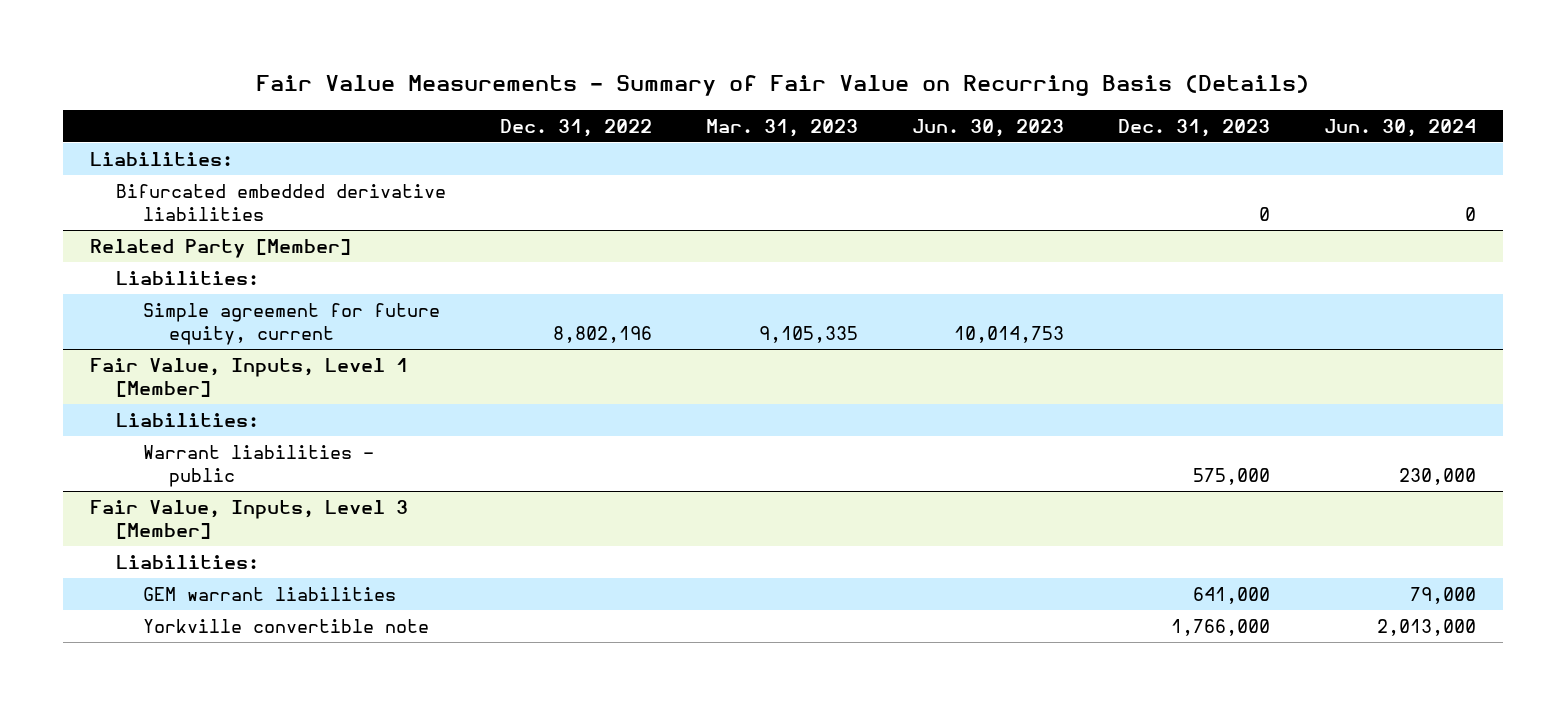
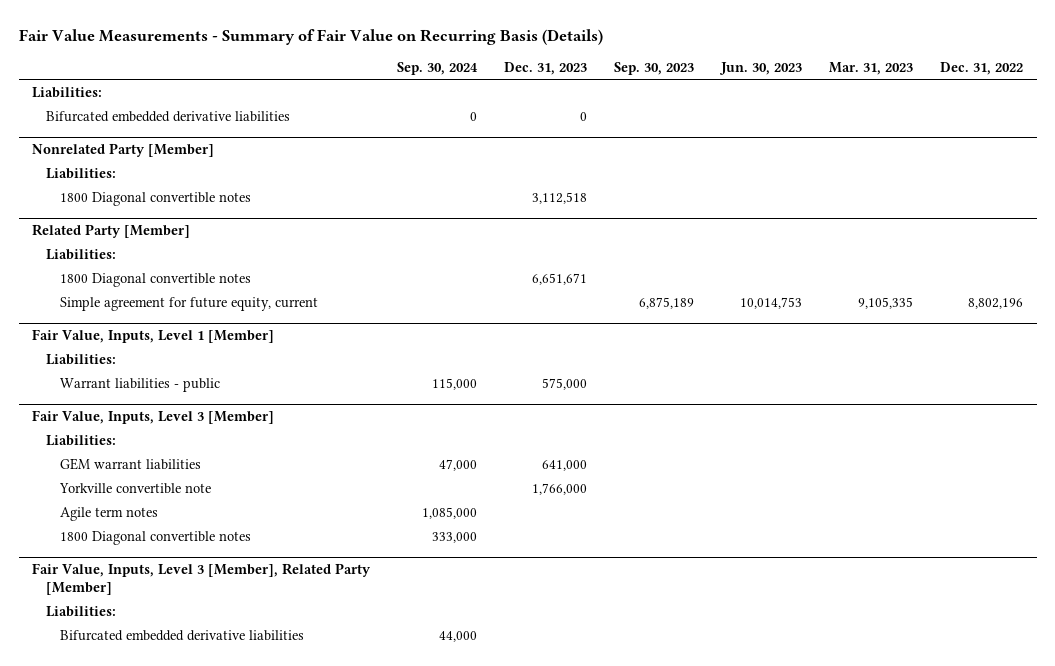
[1324,118,1477,137] Jun. 30, 2024 -> none
none -> [397,61,479,75] Sep. 30, 2024
none -> [614,61,695,75] Sep. 30, 2023
none -> [32,142,215,157] Nonrelated Party [Member]
none -> [46,167,117,179] Liabilities:
none -> [59,191,251,206] 1800 Diagonal convertible notes
none -> [59,272,251,287] 1800 Diagonal convertible notes
none -> [59,506,158,521] Agile term notes
none -> [59,530,251,545] 1800 Diagonal convertible notes
none -> [32,562,372,595] Fair Value, Inputs, Level 3 [Member], Related Party [Member]
none -> [46,605,117,617] Liabilities:
none -> [59,629,304,641] Bifurcated embedded derivative liabilities

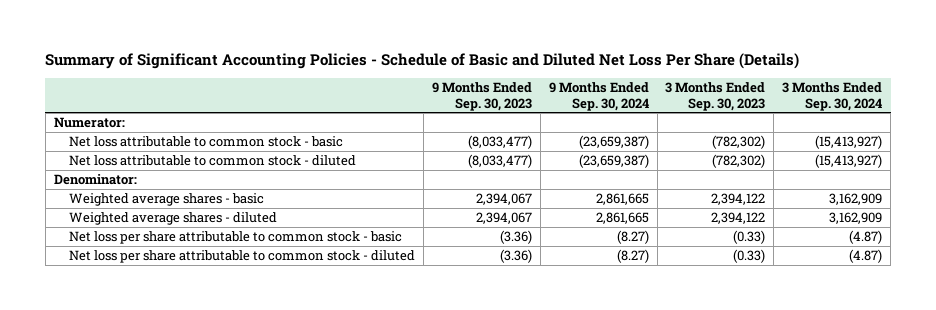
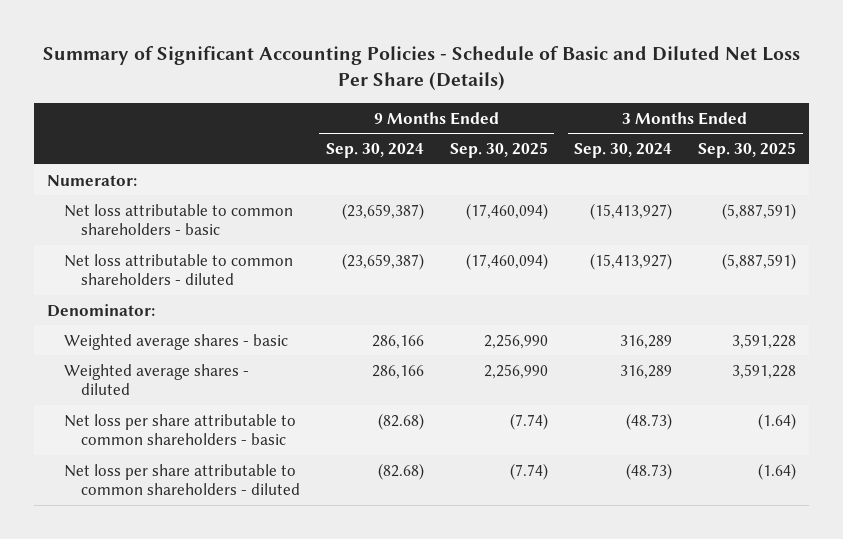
[431,82,532,111] 9 Months Ended Sep. 30, 2023 -> none
[665,82,766,111] 3 Months Ended Sep. 30, 2023 -> none
none -> [449,142,548,159] Sep. 30, 2025
none -> [698,142,797,159] Sep. 30, 2025
[68,135,343,147] Net loss attributable to common stock - basic -> [63,203,293,236] Net loss attributable to common shareholders - basic
[68,154,356,166] Net loss attributable to common stock - diluted -> [63,253,293,286] Net loss attributable to common shareholders - diluted
[595,192,649,205] 2,861,665 -> [371,334,424,349] 286,166
[829,192,883,205] 3,162,909 -> [620,334,673,349] 316,289
[595,211,649,224] 2,861,665 -> [371,364,424,379] 286,166
[829,211,883,224] 3,162,909 -> [620,364,673,379] 316,289
[68,230,402,244] Net loss per share attributable to common stock - basic -> [63,413,296,446] Net loss per share attributable to common shareholders - basic
[616,229,649,244] (8.27) -> [377,412,424,430] (82.68)
[849,229,883,244] (4.87) -> [626,412,673,430] (48.73)
[68,249,415,263] Net loss per share attributable to common stock - diluted -> [63,463,300,496] Net loss per share attributable to common shareholders - diluted
[616,248,649,263] (8.27) -> [377,462,424,480] (82.68)
[849,248,883,263] (4.87) -> [626,462,673,480] (48.73)

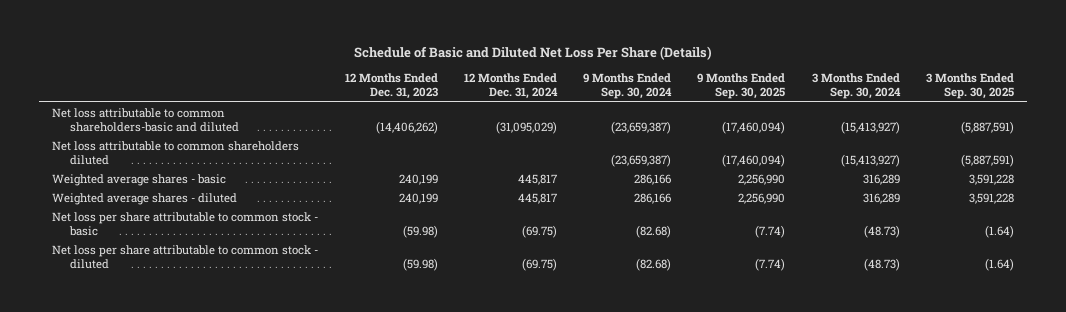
[42,46,800,91] Summary of Significant Accounting Policies - Schedule of Basic and Diluted Net Loss Per Share (Details) -> [354,46,713,61] Schedule of Basic and Diluted Net Loss Per Share (Details)
none -> [344,73,438,100] 12 Months Ended Dec. 31, 2023
none -> [463,73,558,100] 12 Months Ended Dec. 31, 2024
[46,174,137,186] Numerator: -> none
[46,303,155,317] Denominator: -> none
[63,203,293,236] Net loss attributable to common shareholders - basic -> [52,107,240,132] Net loss attributable to common shareholders-basic and diluted
[63,253,293,286] Net loss attributable to common shareholders - diluted -> [52,140,300,165] Net loss attributable to common shareholders diluted
[63,413,296,446] Net loss per share attributable to common shareholders - basic -> [52,211,319,236] Net loss per share attributable to common stock - basic
[63,463,300,496] Net loss per share attributable to common shareholders - diluted -> [52,244,319,269] Net loss per share attributable to common stock - diluted

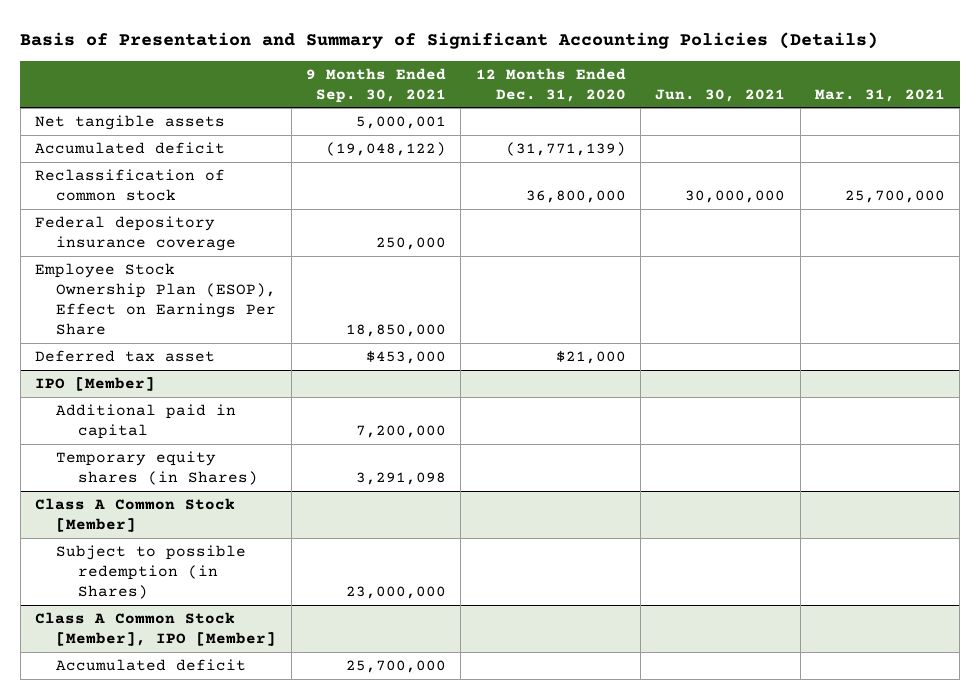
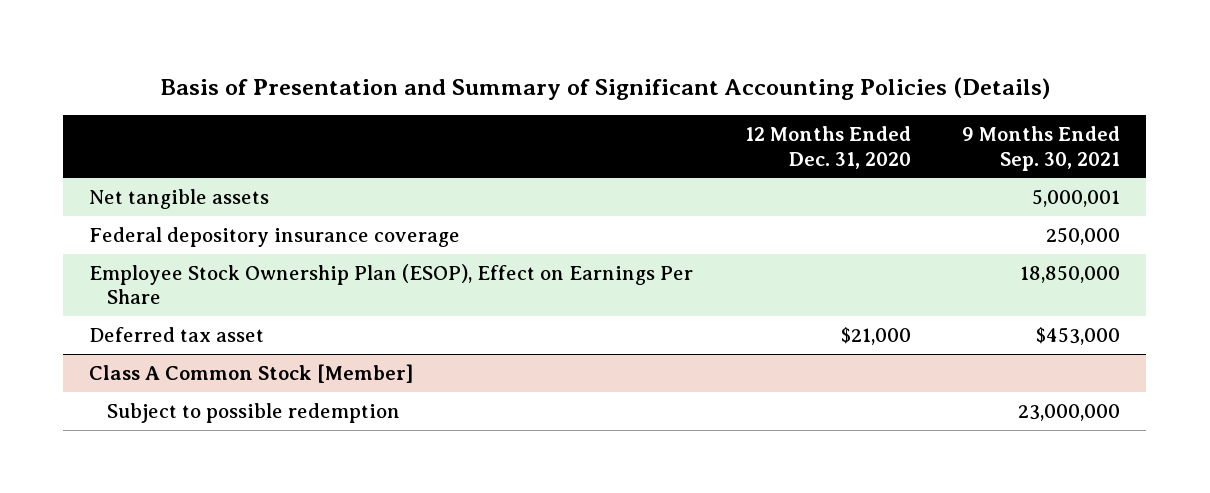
[655,88,786,102] Jun. 30, 2021 -> none
[815,88,946,102] Mar. 31, 2021 -> none
[34,142,225,155] Accumulated deficit -> none
[34,169,225,201] Reclassification of common stock -> none
[34,377,155,392] IPO [Member] -> none
[56,404,237,439] Additional paid in capital -> none
[56,451,258,485] Temporary equity shares (in Shares) -> none
[34,612,277,646] Class A Common Stock [Member], IPO [Member] -> none
[56,659,247,672] Accumulated deficit -> none
[56,545,247,599] Subject to possible redemption (in Shares) -> [107,402,401,423] Subject to possible redemption

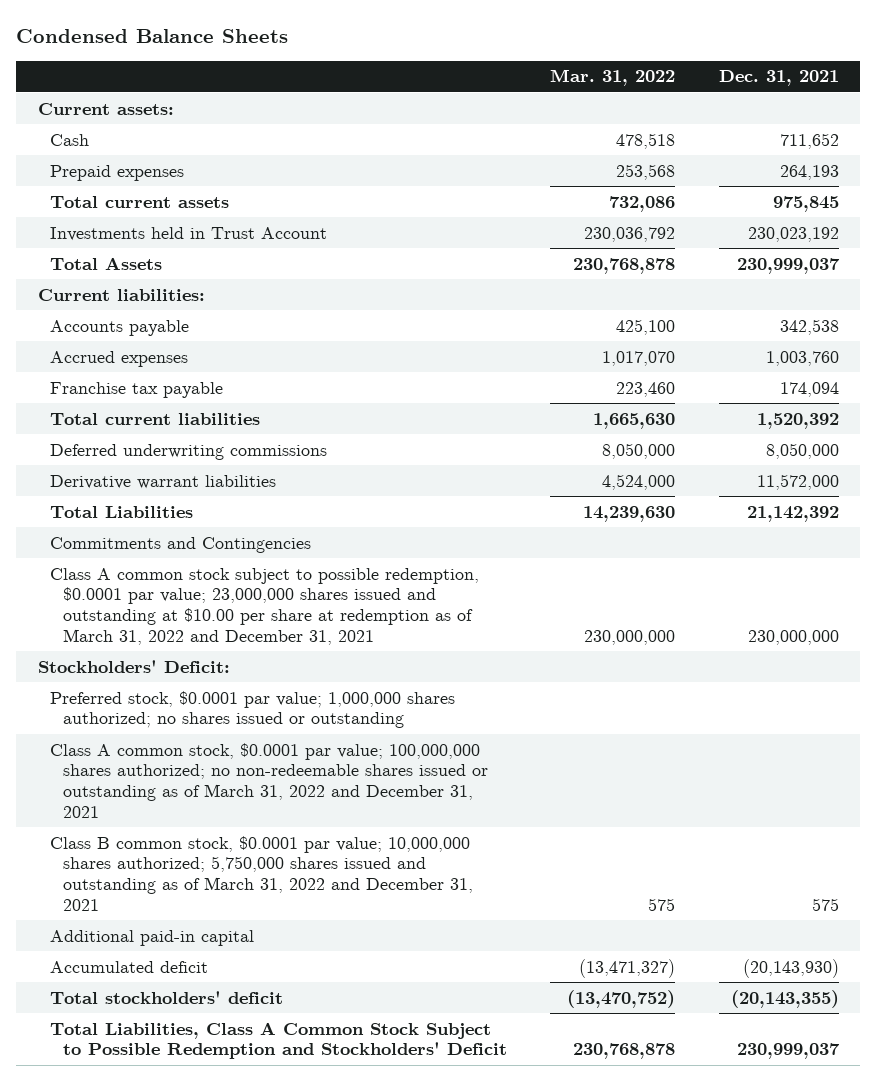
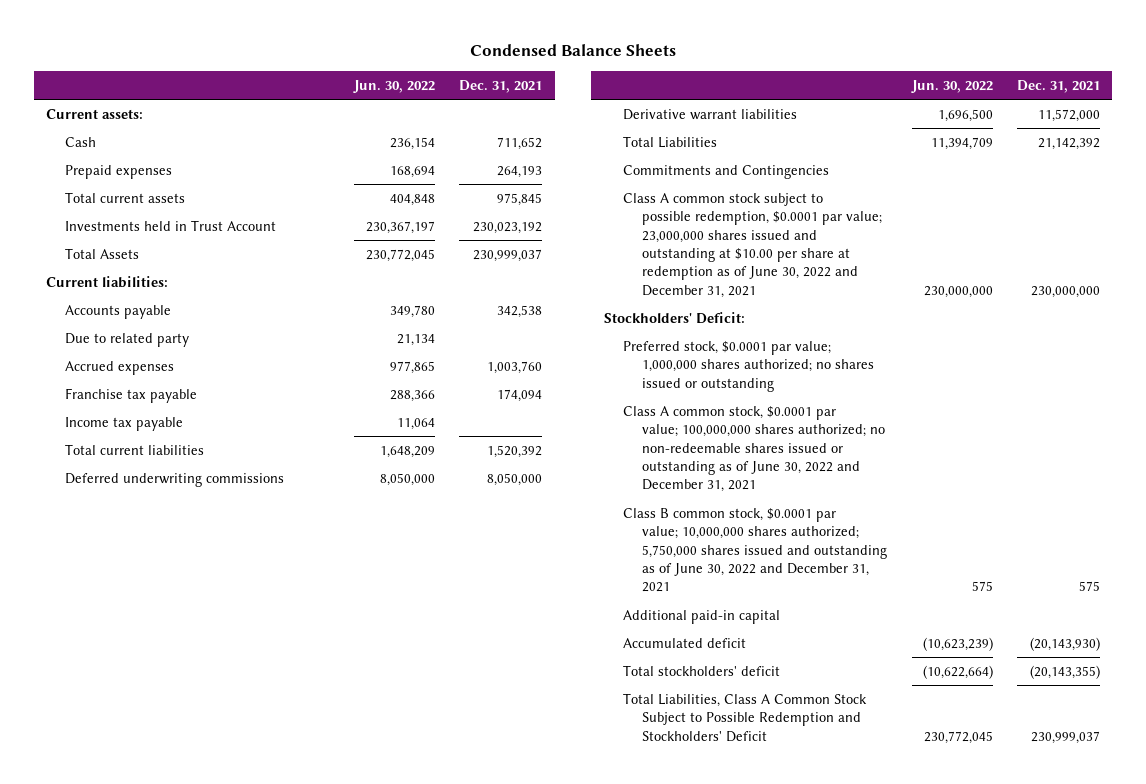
[550,69,676,87] Mar. 31, 2022 -> none
none -> [352,80,435,94] Jun. 30, 2022
none -> [65,332,190,347] Due to related party
none -> [65,416,184,431] Income tax payable
[50,567,480,645] Class A common stock subject to possible redemption, $0.0001 par value; 23,000,000 shares issued and outstanding at $10.00 per share at redemption as of March 31, 2022 and December 31, 2021 -> [622,192,883,298] Class A common stock subject to possible redemption, $0.0001 par value; 23,000,000 shares issued and outstanding at $10.00 per share at redemption as of June 30, 2022 and December 31, 2021
[50,742,488,818] Class A common stock, $0.0001 par value; 100,000,000 shares authorized; no non-redeemable shares issued or outstanding as of March 31, 2022 and December 31, 2021 -> [622,405,886,493] Class A common stock, $0.0001 par value; 100,000,000 shares authorized; no non-redeemable shares issued or outstanding as of June 30, 2022 and December 31, 2021
[50,835,473,911] Class B common stock, $0.0001 par value; 10,000,000 shares authorized; 5,750,000 shares issued and outstanding as of March 31, 2022 and December 31, 2021 -> [622,507,888,593] Class B common stock, $0.0001 par value; 10,000,000 shares authorized; 5,750,000 shares issued and outstanding as of June 30, 2022 and December 31, 2021

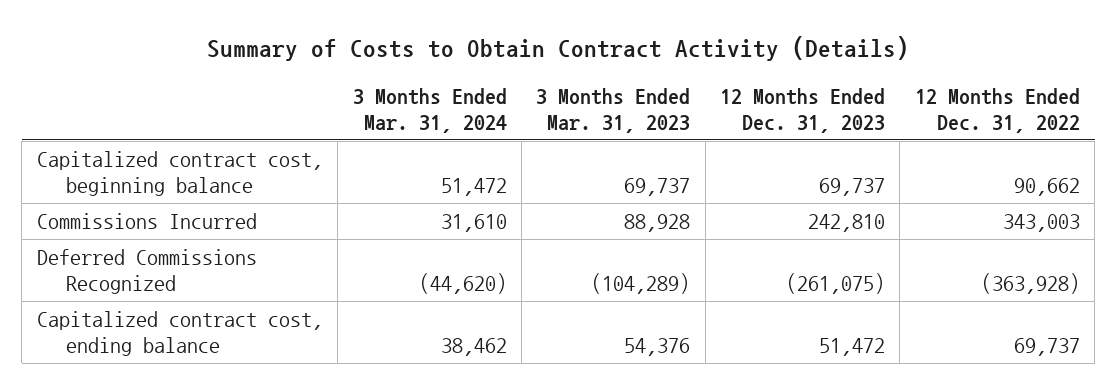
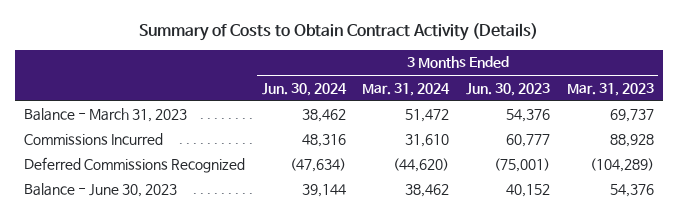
[720,87,886,133] 12 Months Ended Dec. 31, 2023 -> none
[914,87,1080,133] 12 Months Ended Dec. 31, 2022 -> none
none -> [261,82,347,96] Jun. 30, 2024
none -> [466,82,551,96] Jun. 30, 2023
[36,150,323,197] Capitalized contract cost, beginning balance -> [23,107,187,122] Balance - March 31, 2023
[36,310,323,357] Capitalized contract cost, ending balance -> [23,182,177,197] Balance - June 30, 2023

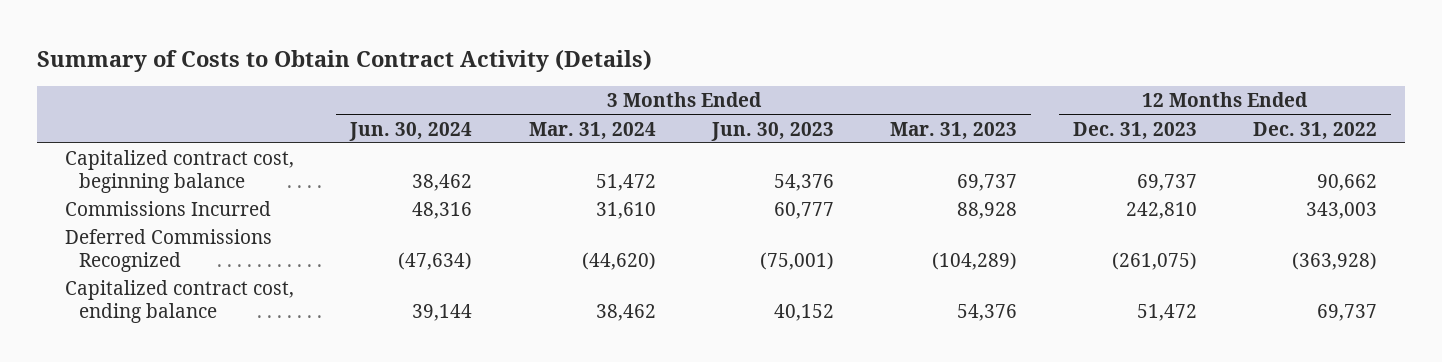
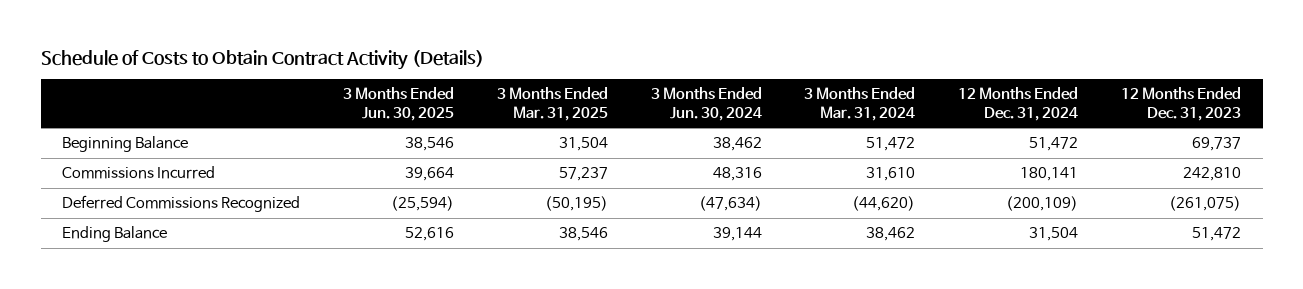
[37,50,653,73] Summary of Costs to Obtain Contract Activity (Details) -> [40,49,484,70] Schedule of Costs to Obtain Contract Activity (Details)
[710,121,834,141] Jun. 30, 2023 -> none
[889,121,1017,140] Mar. 31, 2023 -> none
[1252,121,1377,140] Dec. 31, 2022 -> none
none -> [342,87,454,122] 3 Months Ended Jun. 30, 2025
none -> [496,87,608,122] 3 Months Ended Mar. 31, 2025
none -> [958,87,1079,122] 12 Months Ended Dec. 31, 2024
[65,150,295,193] Capitalized contract cost, beginning balance -> [62,136,189,153] Beginning Balance
[65,280,295,323] Capitalized contract cost, ending balance -> [62,226,168,243] Ending Balance

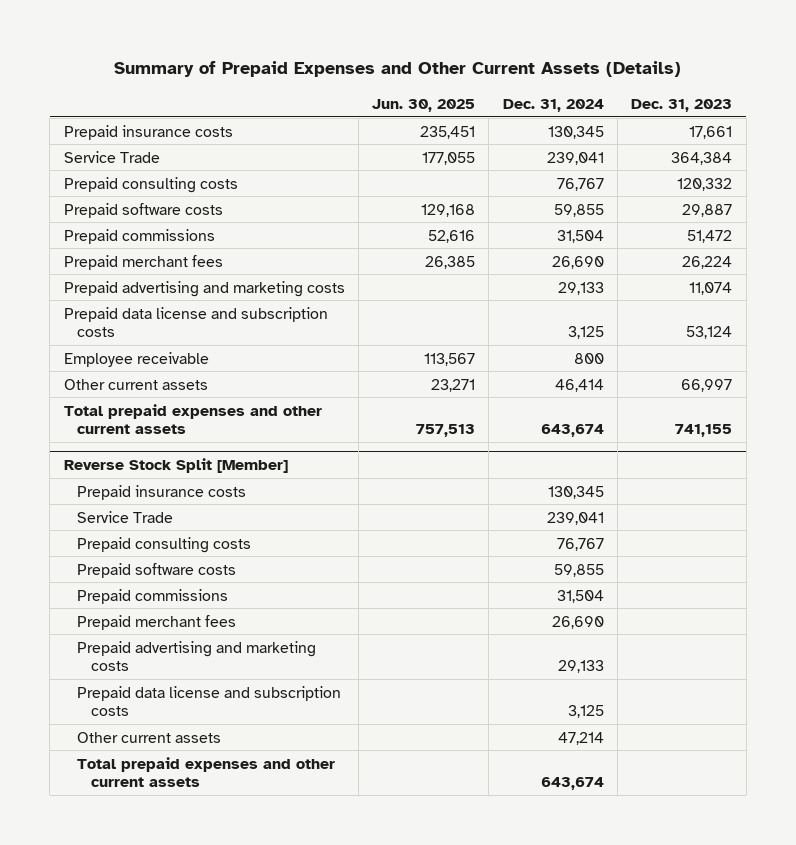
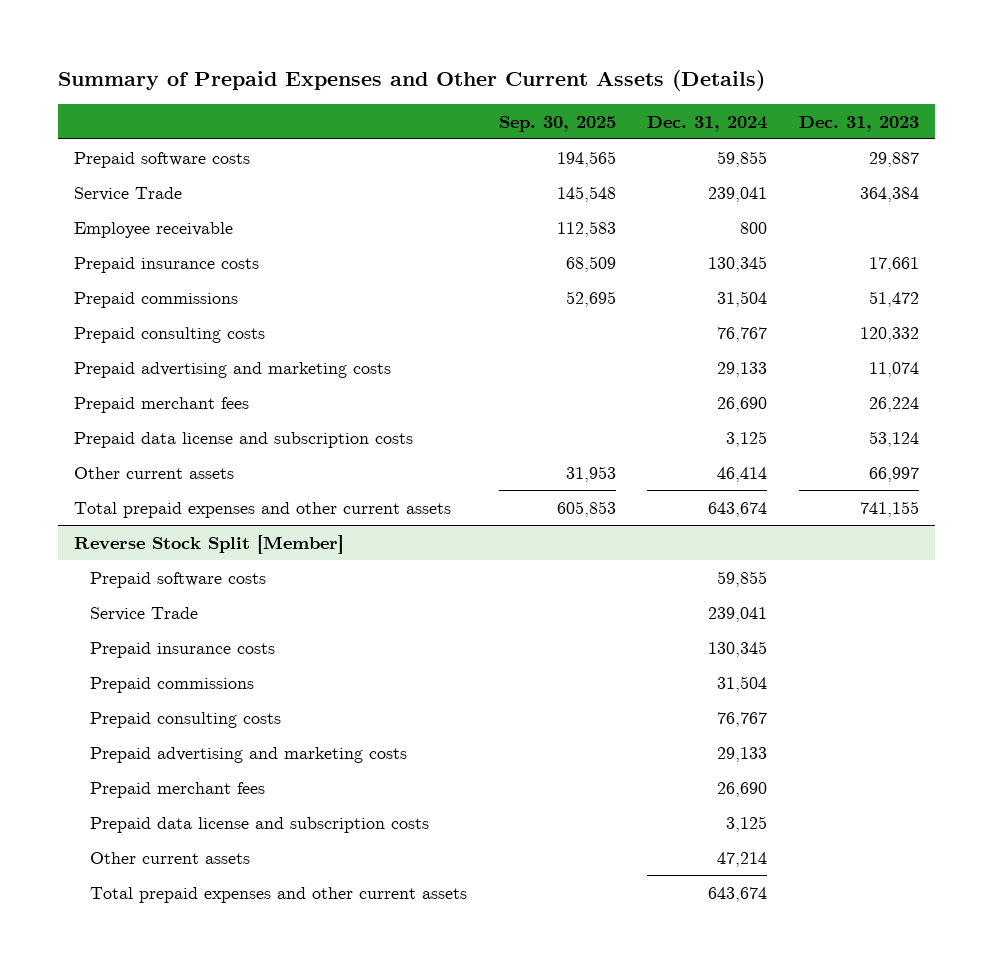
[372,98,476,112] Jun. 30, 2025 -> none
none -> [498,115,616,132] Sep. 30, 2025
[63,150,160,163] Service Trade -> [73,186,182,201] Service Trade
[63,351,209,367] Employee receivable -> [73,221,233,238] Employee receivable
[63,124,233,140] Prepaid insurance costs -> [73,256,259,273] Prepaid insurance costs
[63,176,238,193] Prepaid consulting costs -> [73,326,265,343] Prepaid consulting costs
[63,254,223,270] Prepaid merchant fees -> [73,396,249,413] Prepaid merchant fees
[77,510,174,523] Service Trade -> [90,606,199,621] Service Trade
[77,484,247,500] Prepaid insurance costs -> [90,641,276,658] Prepaid insurance costs
[77,536,252,553] Prepaid consulting costs -> [90,711,282,728] Prepaid consulting costs
[77,614,237,630] Prepaid merchant fees -> [90,781,266,798] Prepaid merchant fees

